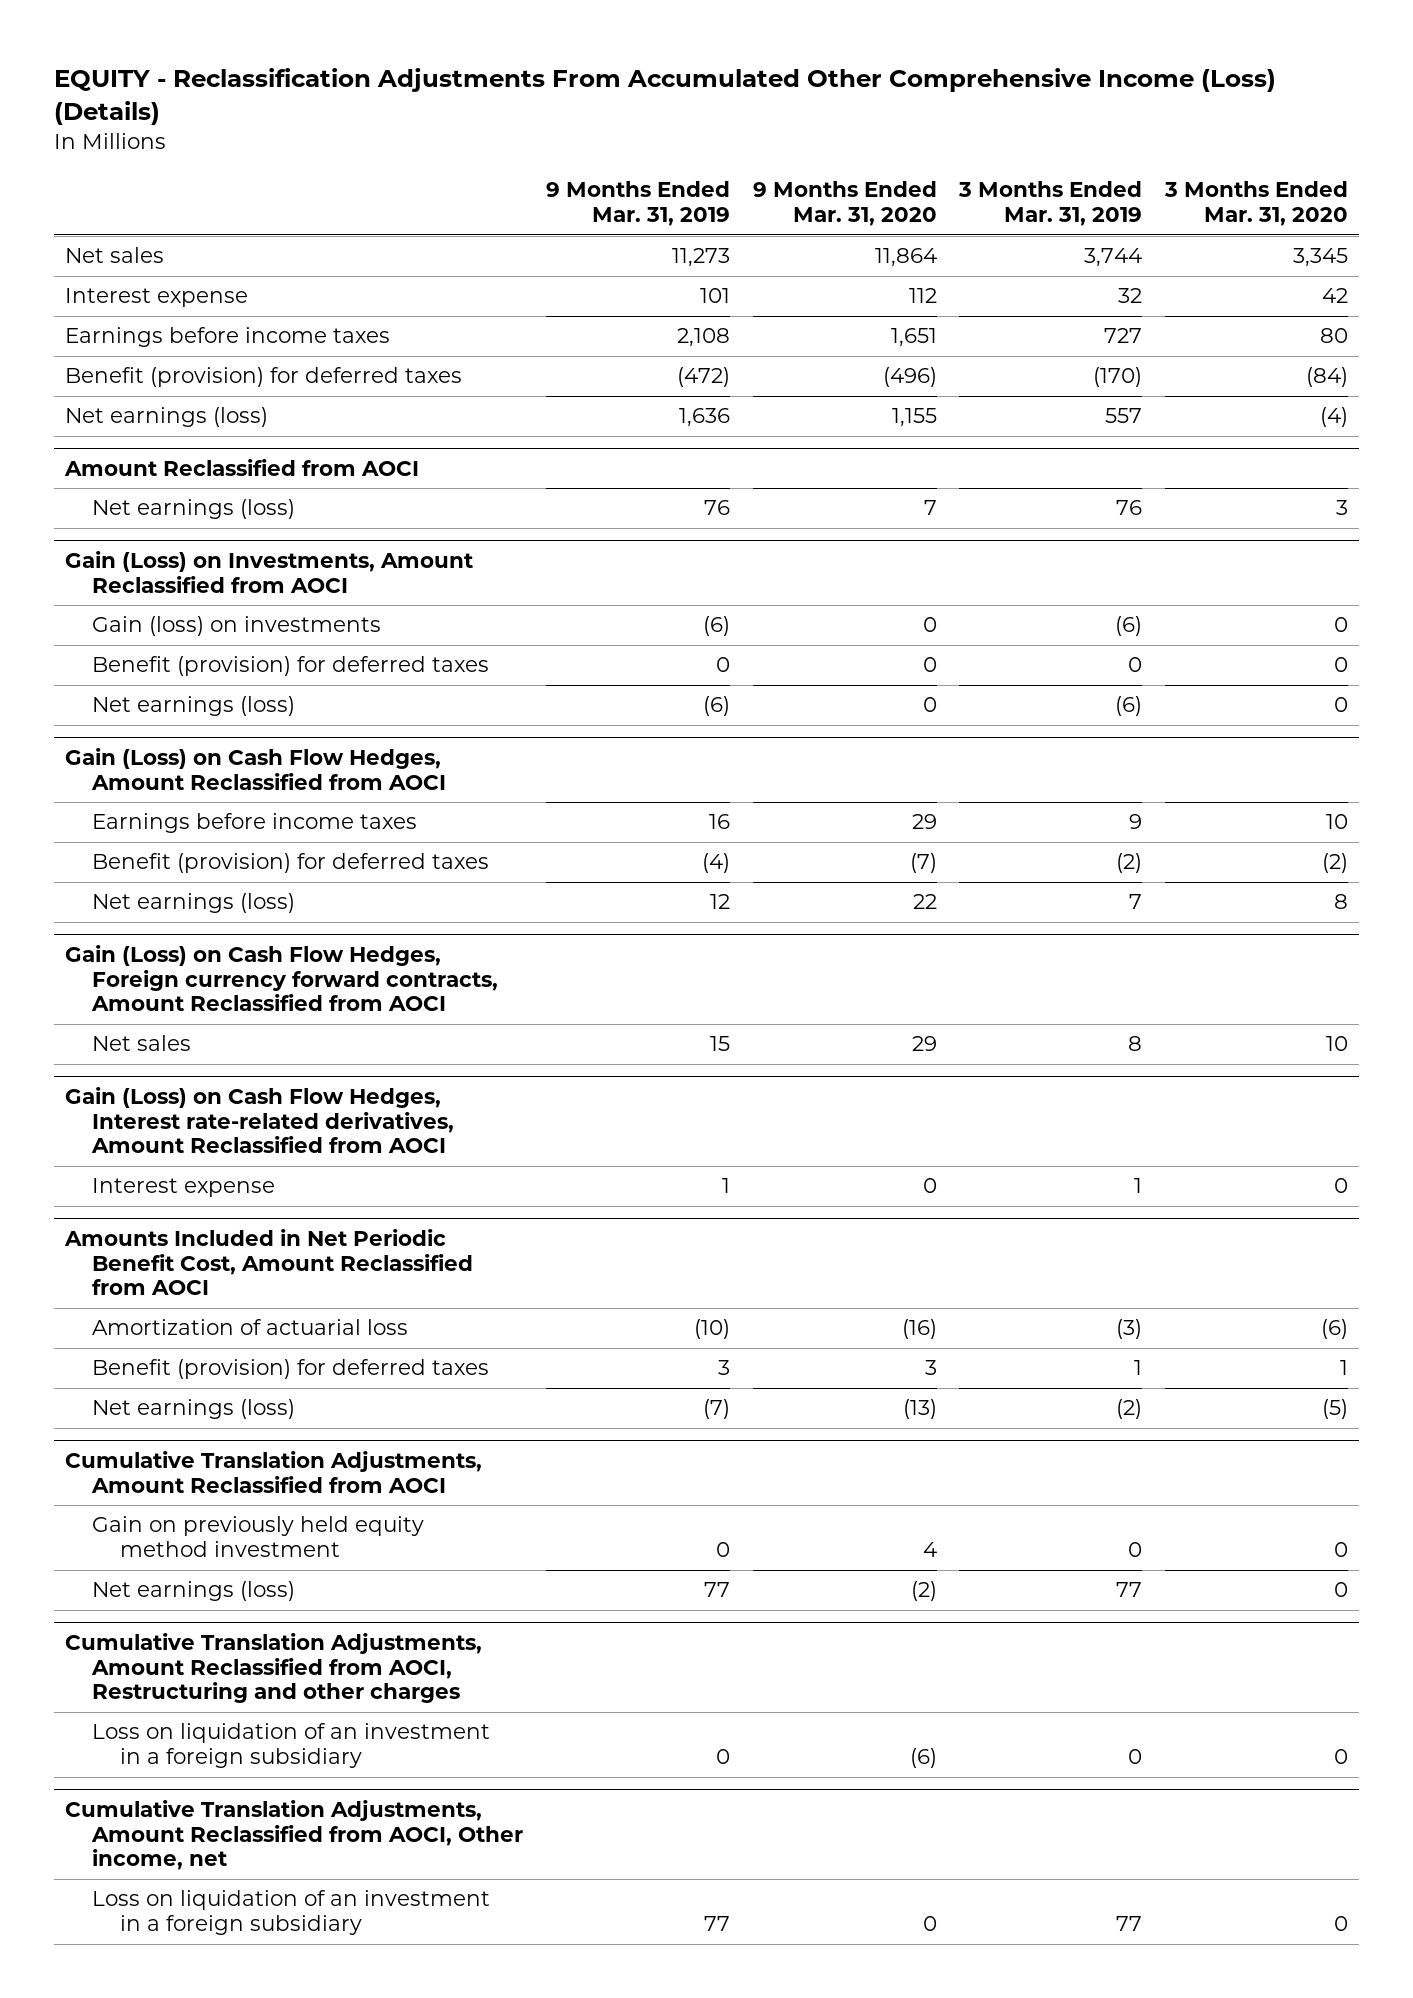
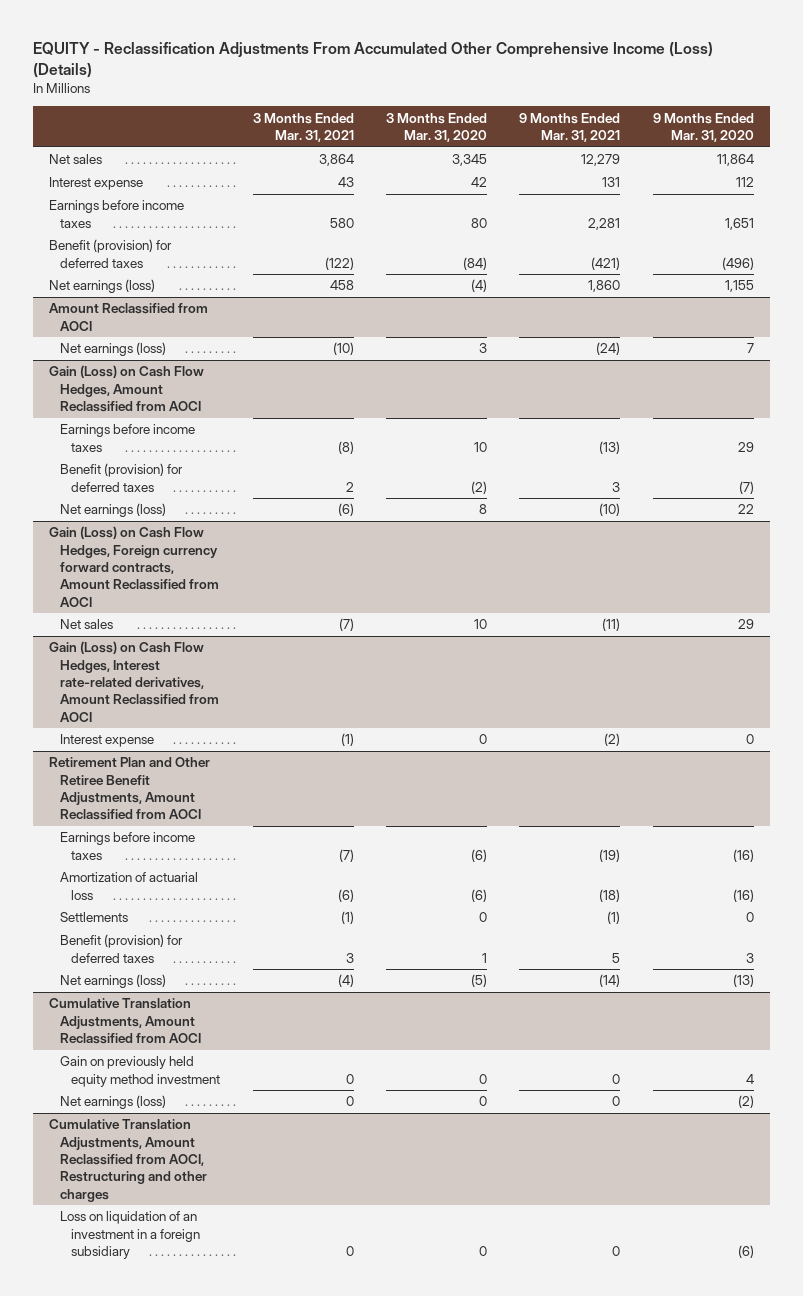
[546,181,731,227] 9 Months Ended Mar. 31, 2019 -> none
[958,181,1143,227] 3 Months Ended Mar. 31, 2019 -> none
none -> [252,112,354,142] 3 Months Ended Mar. 31, 2021
none -> [519,112,621,142] 9 Months Ended Mar. 31, 2021
[65,550,474,593] Gain (Loss) on Investments, Amount Reclassified from AOCI -> none
[92,616,382,637] Gain (loss) on investments -> none
[92,656,490,677] Benefit (provision) for deferred taxes -> none
[92,696,296,717] Net earnings (loss) -> none
[64,1228,474,1296] Amounts Included in Net Periodic Benefit Cost, Amount Reclassified from AOCI -> none
none -> [49,757,211,821] Retirement Plan and Other Retiree Benefit Adjustments, Amount Reclassified from AOCI
none -> [60,832,196,860] Earnings before income taxes
none -> [60,912,129,923] Settlements
[65,1799,524,1871] Cumulative Translation Adjustments, Amount Reclassified from AOCI, Other income, net -> none
[92,1890,491,1936] Loss on liquidation of an investment in a foreign subsidiary -> none

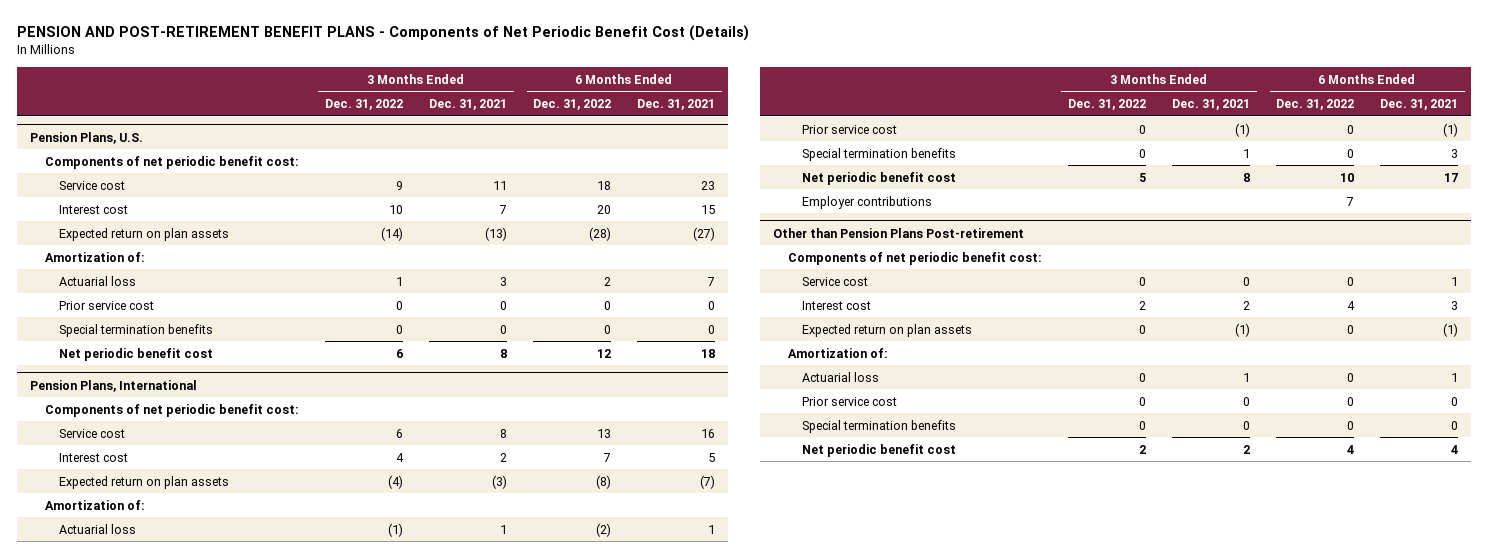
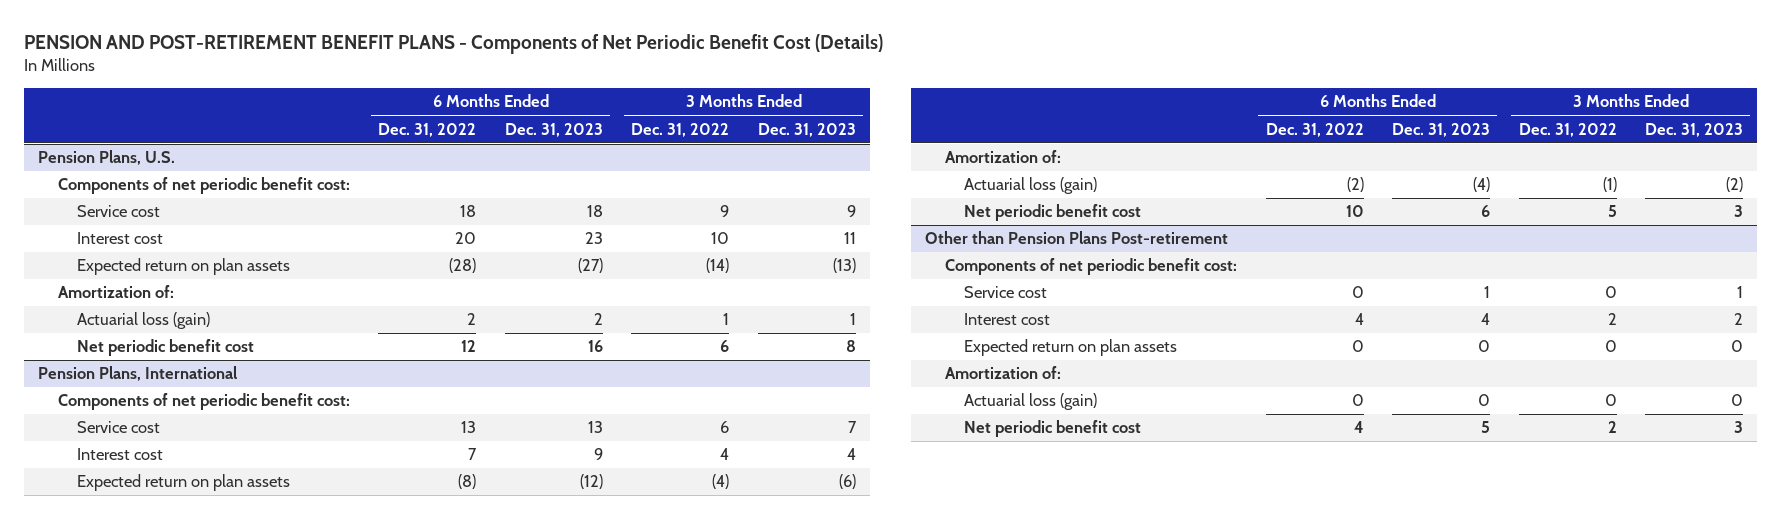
[429,99,508,111] Dec. 31, 2021 -> none
[637,99,716,111] Dec. 31, 2021 -> none
none -> [504,122,603,137] Dec. 31, 2023
none -> [757,122,856,137] Dec. 31, 2023
[59,300,155,310] Prior service cost -> none
[59,323,214,337] Special termination benefits -> none
[59,275,137,286] Actuarial loss -> [77,312,211,330] Actuarial loss (gain)
[802,124,898,134] Prior service cost -> none
[802,147,957,161] Special termination benefits -> none
[59,523,137,534] Actuarial loss -> [964,177,1098,195] Actuarial loss (gain)
[802,195,933,209] Employer contributions -> none
[802,396,898,406] Prior service cost -> none
[802,419,957,433] Special termination benefits -> none
[802,371,880,382] Actuarial loss -> [964,393,1098,411] Actuarial loss (gain)

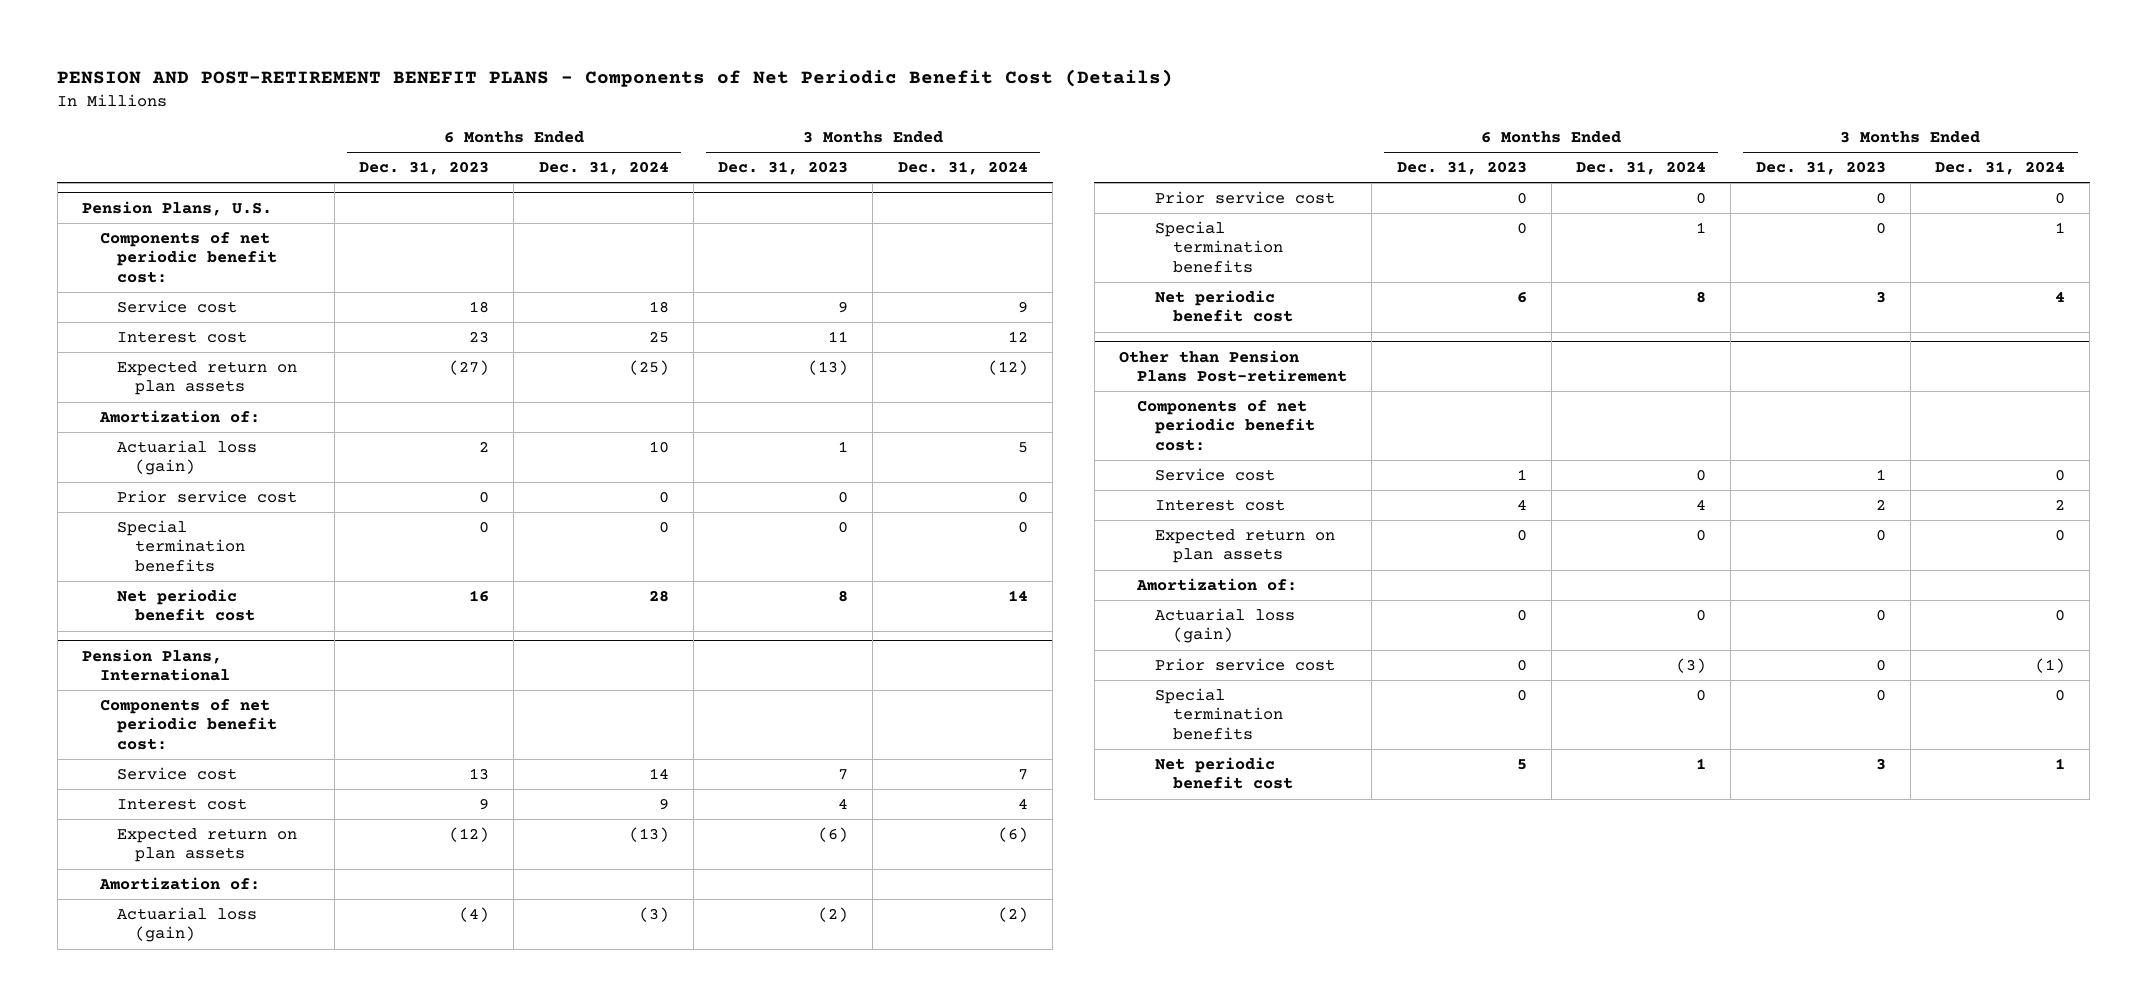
[378,122,477,137] Dec. 31, 2022 -> none
[631,122,730,137] Dec. 31, 2022 -> none
none -> [538,161,669,176] Dec. 31, 2024
none -> [897,161,1028,176] Dec. 31, 2024
none -> [117,489,298,503] Prior service cost
none -> [117,519,246,573] Special termination benefits
none -> [1154,190,1335,204] Prior service cost
none -> [1154,220,1283,274] Special termination benefits
none -> [1154,657,1335,671] Prior service cost
none -> [1154,687,1283,741] Special termination benefits

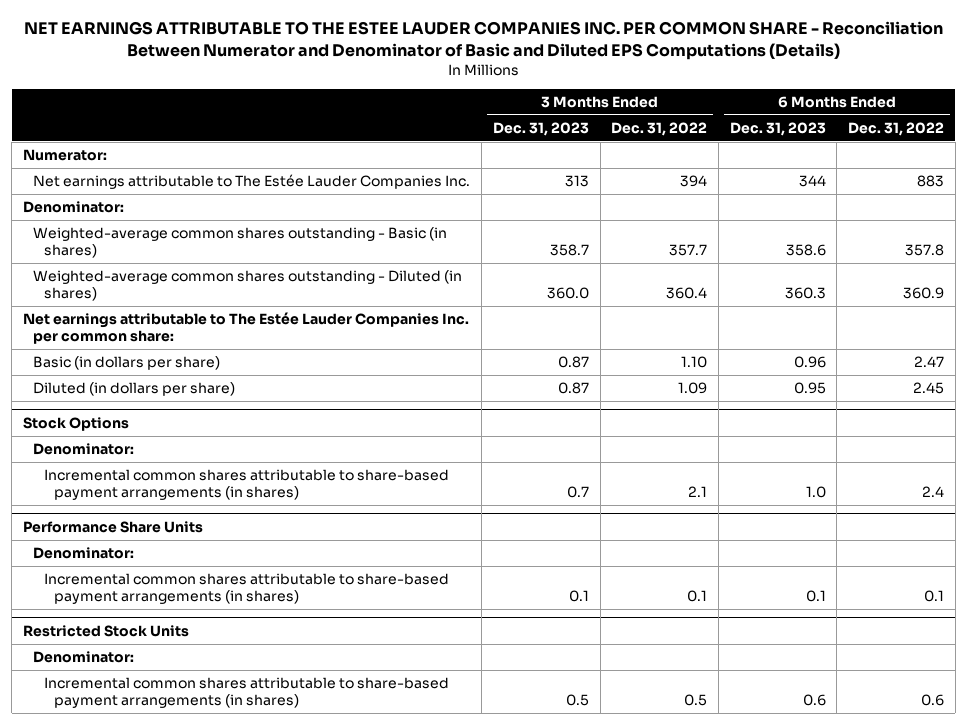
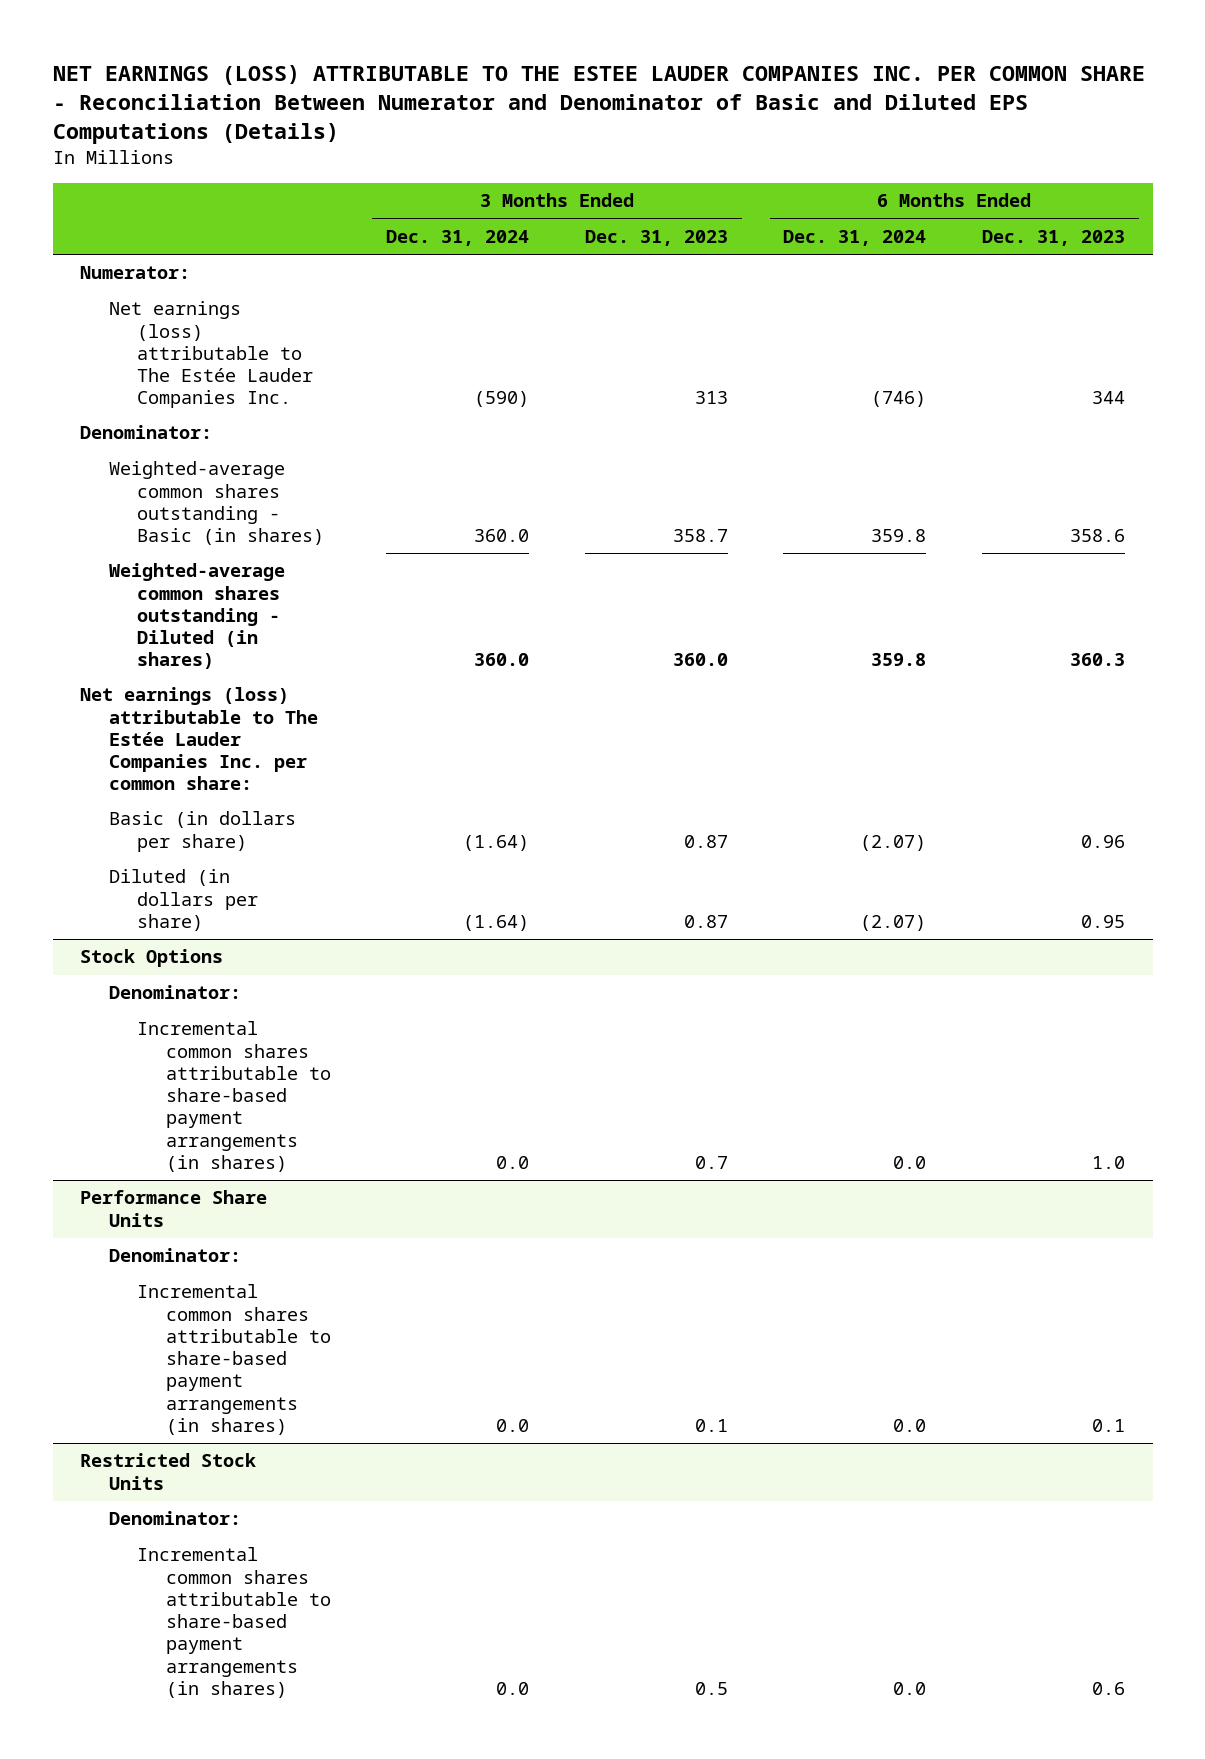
[23,20,943,60] NET EARNINGS ATTRIBUTABLE TO THE ESTEE LAUDER COMPANIES INC. PER COMMON SHARE - Reconciliation Between Numerator and Denominator of Basic and Diluted EPS Computations (Details) -> [52,65,1145,145] NET EARNINGS (LOSS) ATTRIBUTABLE TO THE ESTEE LAUDER COMPANIES INC. PER COMMON SHARE - Reconciliation Between Numerator and Denominator of Basic and Diluted EPS Computations (Details)
[611,121,708,136] Dec. 31, 2022 -> none
[848,121,945,136] Dec. 31, 2022 -> none
none -> [386,230,530,247] Dec. 31, 2024
none -> [783,230,927,247] Dec. 31, 2024
[33,174,471,190] Net earnings attributable to The Estée Lauder Companies Inc. -> [108,301,314,409] Net earnings (loss) attributable to The Estée Lauder Companies Inc.
[23,312,470,345] Net earnings attributable to The Estée Lauder Companies Inc. per common share: -> [80,687,318,791] Net earnings (loss) attributable to The Estée Lauder Companies Inc. per common share:

